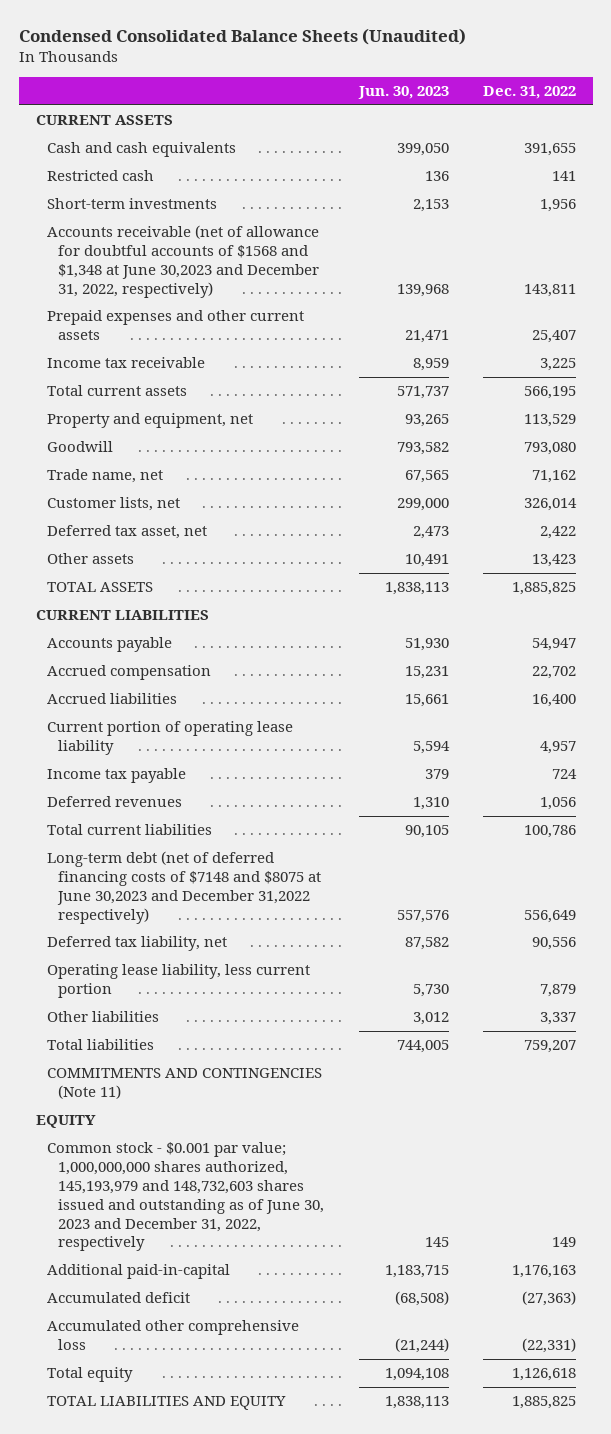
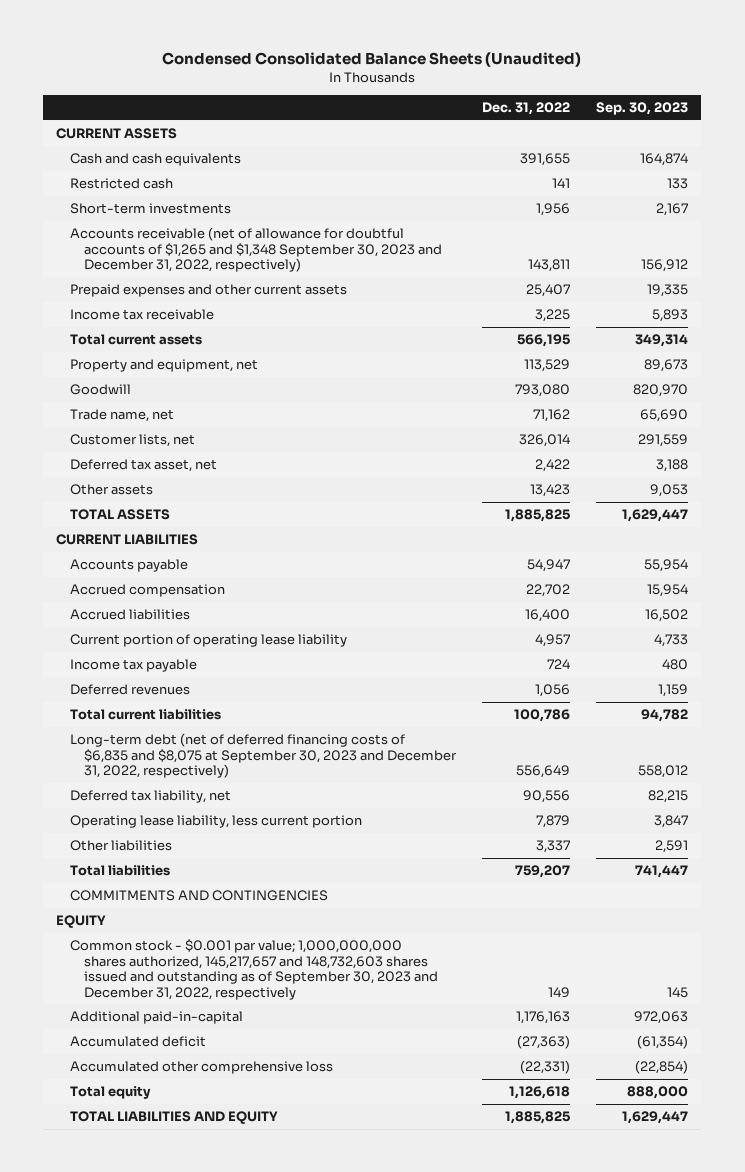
[357,86,449,100] Jun. 30, 2023 -> none
none -> [596,102,689,116] Sep. 30, 2023
[47,225,320,298] Accounts receivable (net of allowance for doubtful accounts of $1568 and $1,348 at June 30,2023 and December 31, 2022, respectively) -> [70,227,443,273] Accounts receivable (net of allowance for doubtful accounts of $1,265 and $1,348 September 30, 2023 and December 31, 2022, respectively)
[47,851,322,924] Long-term debt (net of deferred financing costs of $7148 and $8075 at June 30,2023 and December 31,2022 respectively) -> [70,733,458,779] Long-term debt (net of deferred financing costs of $6,835 and $8,075 at September 30, 2023 and December 31, 2022, respectively)
[47,1068,323,1100] COMMITMENTS AND CONTINGENCIES (Note 11) -> [70,890,329,902] COMMITMENTS AND CONTINGENCIES
[47,1142,325,1252] Common stock - $0.001 par value; 1,000,000,000 shares authorized, 145,193,979 and 148,732,603 shares issued and outstanding as of June 30, 2023 and December 31, 2022, respectively -> [70,939,439,1000] Common stock - $0.001 par value; 1,000,000,000 shares authorized, 145,217,657 and 148,732,603 shares issued and outstanding as of September 30, 2023 and December 31, 2022, respectively

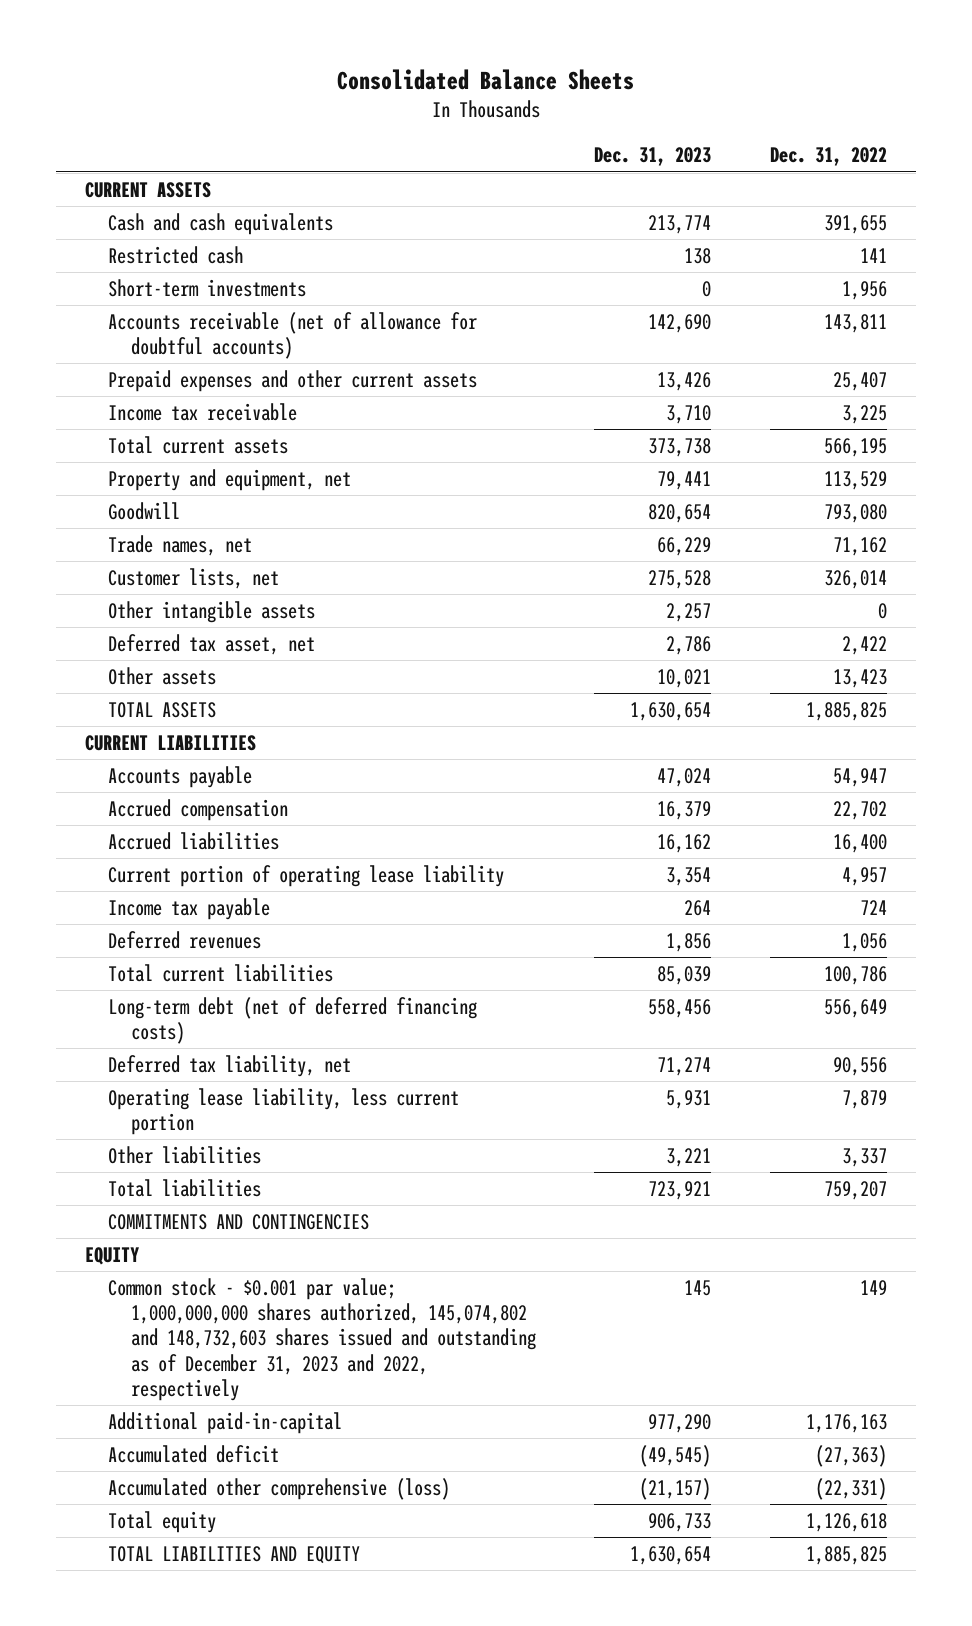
[162,51,582,67] Condensed Consolidated Balance Sheets (Unaudited) -> [336,68,634,90] Consolidated Balance Sheets
[596,102,689,116] Sep. 30, 2023 -> none
none -> [594,147,712,167] Dec. 31, 2023
[70,227,443,273] Accounts receivable (net of allowance for doubtful accounts of $1,265 and $1,348 September 30, 2023 and December 31, 2022, respectively) -> [108,312,478,360] Accounts receivable (net of allowance for doubtful accounts)
[70,409,175,423] Trade name, net -> [108,535,253,557] Trade names, net
none -> [108,601,316,624] Other intangible assets
[70,733,458,779] Long-term debt (net of deferred financing costs of $6,835 and $8,075 at September 30, 2023 and December 31, 2022, respectively) -> [108,997,478,1045] Long-term debt (net of deferred financing costs)
[70,939,439,1000] Common stock - $0.001 par value; 1,000,000,000 shares authorized, 145,217,657 and 148,732,603 shares issued and outstanding as of September 30, 2023 and December 31, 2022, respectively -> [108,1278,537,1401] Common stock - $0.001 par value; 1,000,000,000 shares authorized, 145,074,802 and 148,732,603 shares issued and outstanding as of December 31, 2023 and 2022, respectively
[70,1061,334,1075] Accumulated other comprehensive loss -> [108,1478,451,1501] Accumulated other comprehensive (loss)

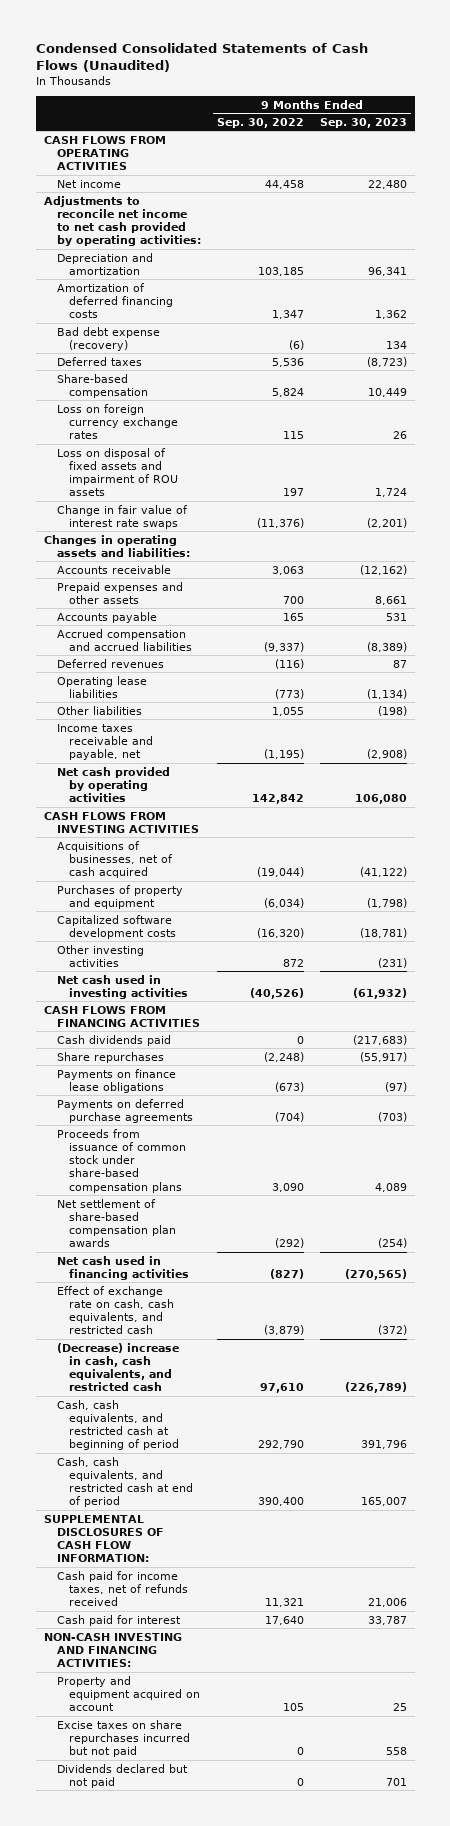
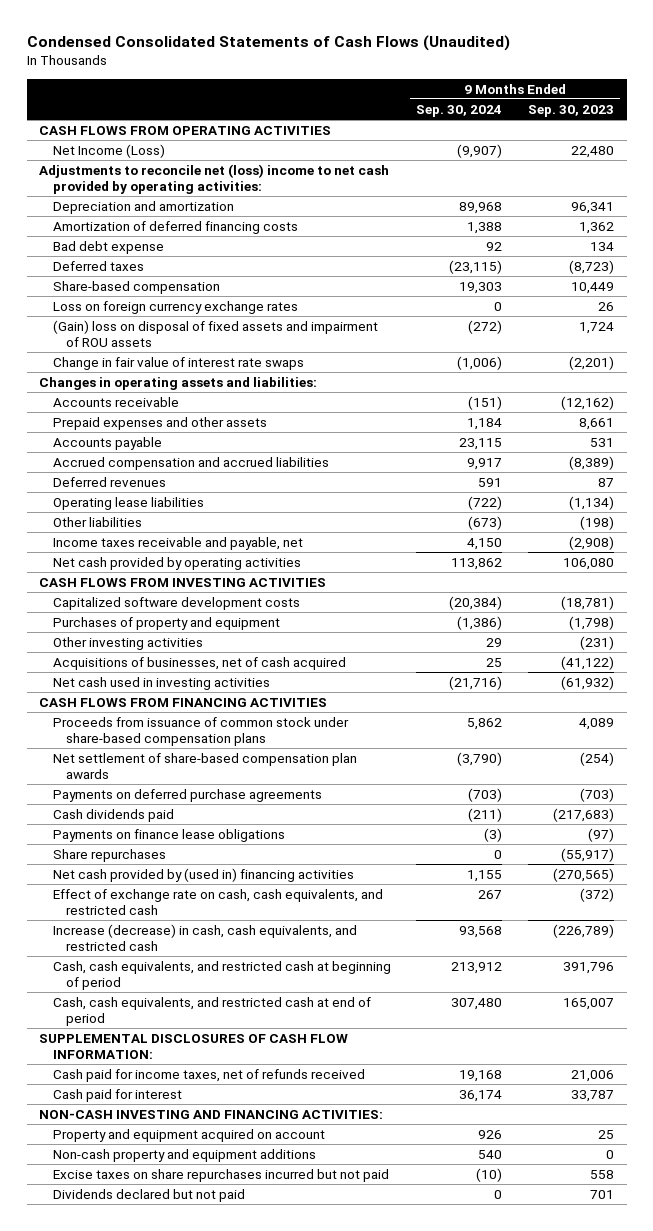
[216,117,304,128] Sep. 30, 2022 -> none
none -> [416,104,503,117] Sep. 30, 2024
[56,179,121,188] Net income -> [52,143,165,158] Net Income (Loss)
[43,195,201,247] Adjustments to reconcile net income to net cash provided by operating activities: -> [39,163,390,194] Adjustments to reconcile net (loss) income to net cash provided by operating activities:
[56,326,160,351] Bad debt expense (recovery) -> [52,240,164,254] Bad debt expense
[56,447,179,497] Loss on disposal of fixed assets and impairment of ROU assets -> [52,319,378,347] (Gain) loss on disposal of fixed assets and impairment of ROU assets
[56,884,183,909] Purchases of property and equipment -> [52,616,280,630] Purchases of property and equipment
[56,840,174,879] Acquisitions of businesses, net of cash acquired -> [52,656,346,670] Acquisitions of businesses, net of cash acquired
[56,1098,194,1123] Payments on deferred purchase agreements -> [52,788,322,802] Payments on deferred purchase agreements
[56,1034,171,1046] Cash dividends paid -> [52,808,174,822] Cash dividends paid
[56,1068,176,1093] Payments on finance lease obligations -> [52,828,285,842] Payments on finance lease obligations
[56,1051,164,1063] Share repurchases -> [52,848,166,862] Share repurchases
[56,1255,190,1280] Net cash used in financing activities -> [52,867,354,882] Net cash provided by (used in) financing activities
[56,1342,179,1392] (Decrease) increase in cash, cash equivalents, and restricted cash -> [52,923,357,951] Increase (decrease) in cash, cash equivalents, and restricted cash
none -> [52,1148,316,1162] Non-cash property and equipment additions

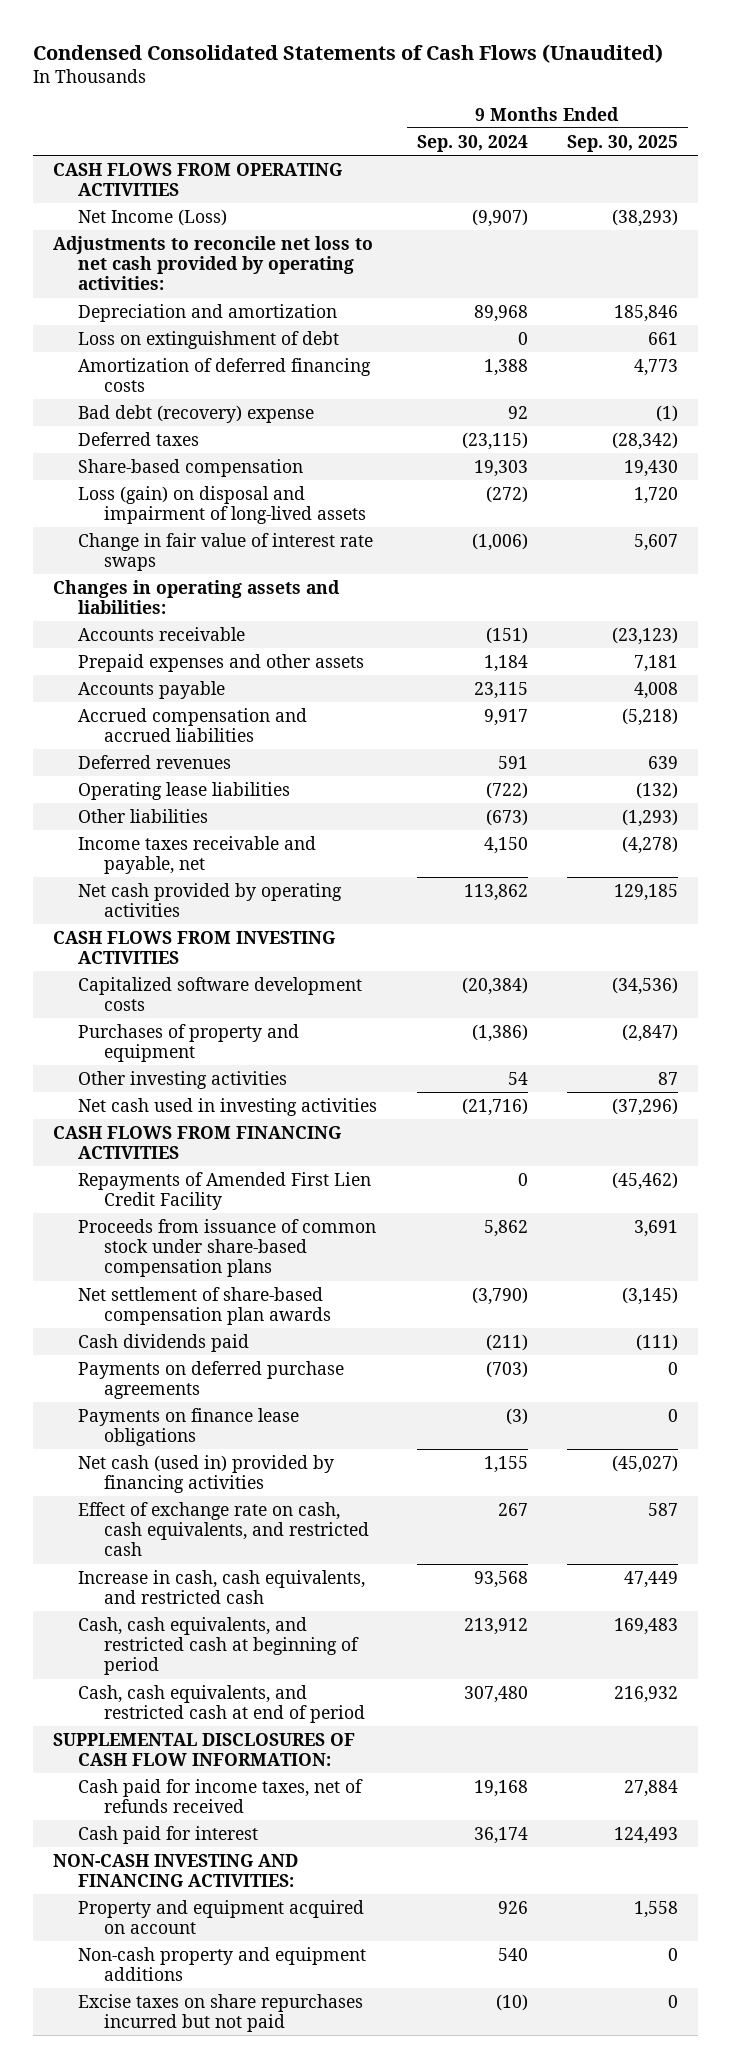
[527,104,614,117] Sep. 30, 2023 -> none
none -> [567,134,679,152] Sep. 30, 2025
[39,163,390,194] Adjustments to reconcile net (loss) income to net cash provided by operating activities: -> [52,235,373,291] Adjustments to reconcile net loss to net cash provided by operating activities:
none -> [78,330,340,349] Loss on extinguishment of debt
[52,240,164,254] Bad debt expense -> [78,404,315,423] Bad debt (recovery) expense
[52,300,298,314] Loss on foreign currency exchange rates -> none
[52,319,378,347] (Gain) loss on disposal of fixed assets and impairment of ROU assets -> [78,485,367,524] Loss (gain) on disposal and impairment of long-lived assets
[52,656,346,670] Acquisitions of businesses, net of cash acquired -> none
[486,637,503,647] 29 -> [507,1071,528,1085] 54
none -> [78,1171,372,1210] Repayments of Amended First Lien Credit Facility
[52,788,322,802] Payments on deferred purchase agreements -> [78,1360,345,1399] Payments on deferred purchase agreements
[52,848,166,862] Share repurchases -> none
[52,867,354,882] Net cash provided by (used in) financing activities -> [78,1454,335,1493] Net cash (used in) provided by financing activities
[52,923,357,951] Increase (decrease) in cash, cash equivalents, and restricted cash -> [78,1569,366,1604] Increase in cash, cash equivalents, and restricted cash
[52,1188,245,1202] Dividends declared but not paid -> none

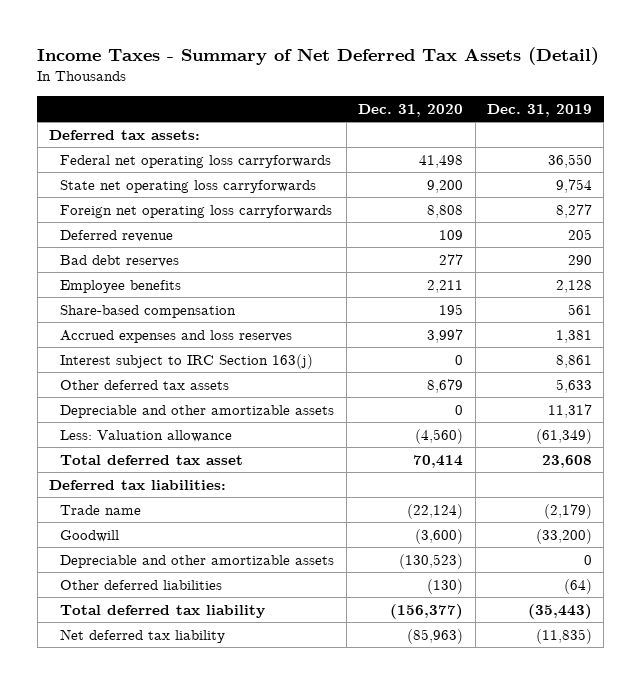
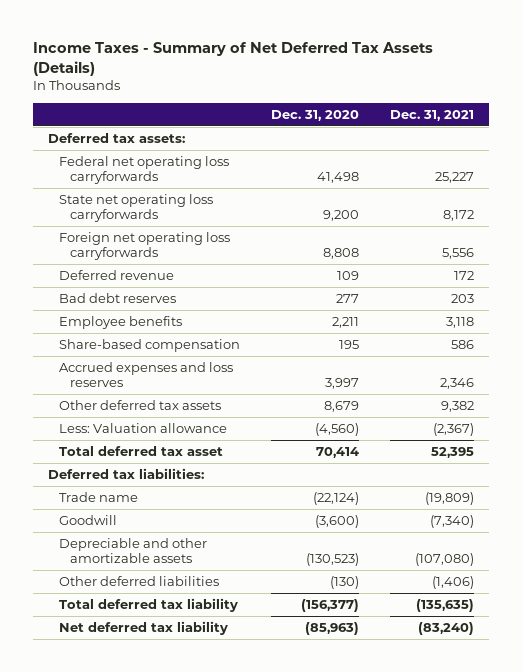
[37,46,600,65] Income Taxes - Summary of Net Deferred Tax Assets (Detail) -> [33,41,434,76] Income Taxes - Summary of Net Deferred Tax Assets (Details)
[487,103,593,117] Dec. 31, 2019 -> none
none -> [389,109,474,121] Dec. 31, 2021
[60,353,314,369] Interest subject to IRC Section 163(j) -> none
[60,404,335,418] Depreciable and other amortizable assets -> none

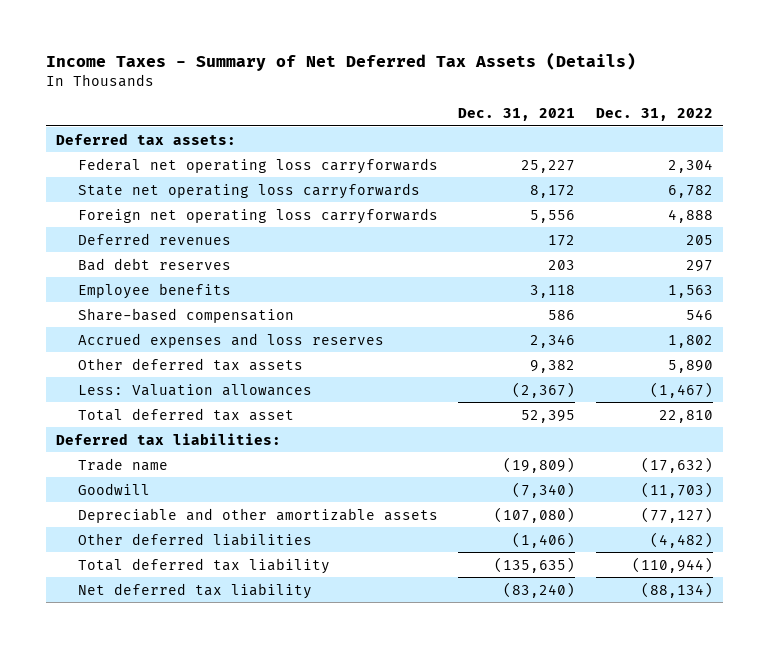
[270,109,359,121] Dec. 31, 2020 -> none
none -> [596,107,714,121] Dec. 31, 2022
[59,269,175,280] Deferred revenue -> [77,232,231,245] Deferred revenues
[59,422,228,433] Less: Valuation allowance -> [77,383,312,396] Less: Valuation allowances

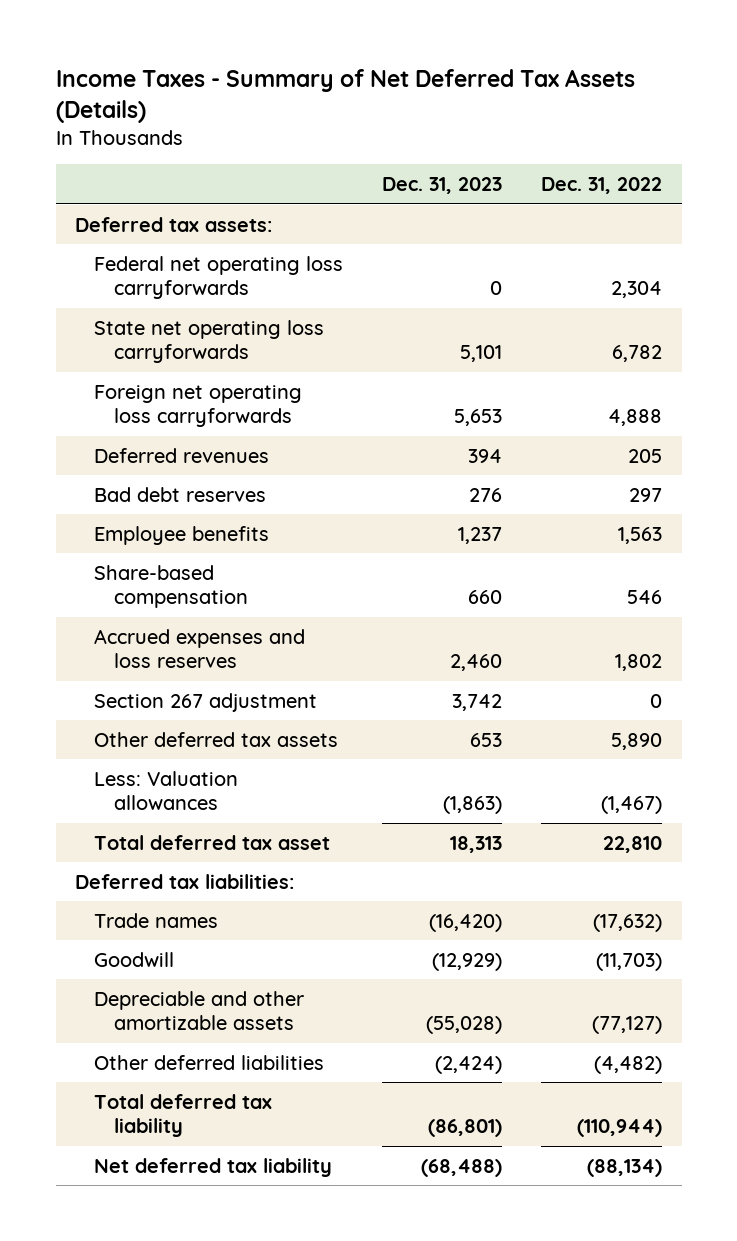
[458,107,576,121] Dec. 31, 2021 -> none
none -> [382,177,503,195] Dec. 31, 2023
none -> [94,692,318,712] Section 267 adjustment
[77,457,168,471] Trade name -> [94,912,219,928] Trade names

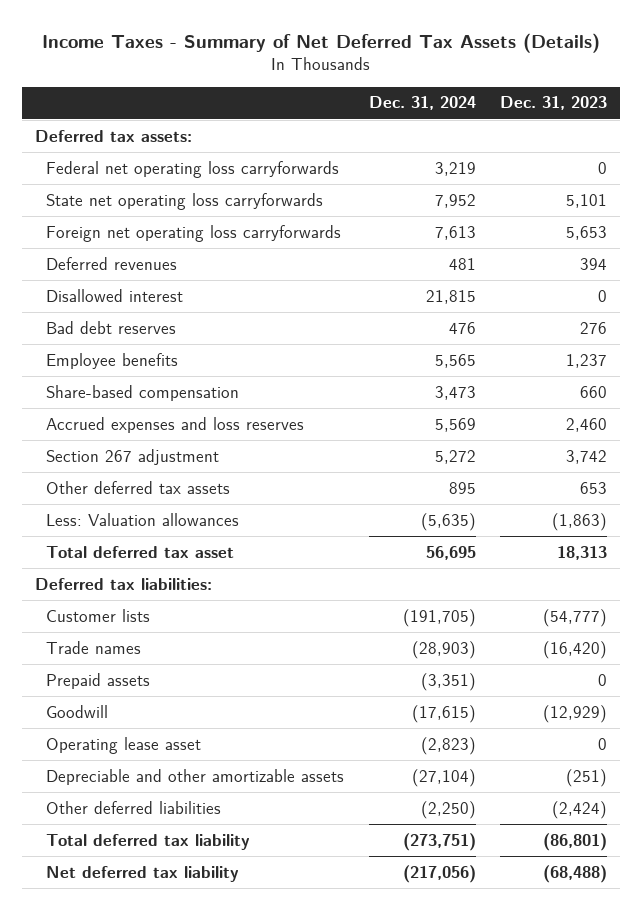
[541,177,663,195] Dec. 31, 2022 -> none
none -> [368,96,476,111] Dec. 31, 2024
none -> [46,288,184,302] Disallowed interest
none -> [46,608,151,622] Customer lists
none -> [46,672,151,689] Prepaid assets
none -> [46,736,202,754] Operating lease asset
[426,1016,503,1035] (55,028) -> [566,768,608,787] (251)

